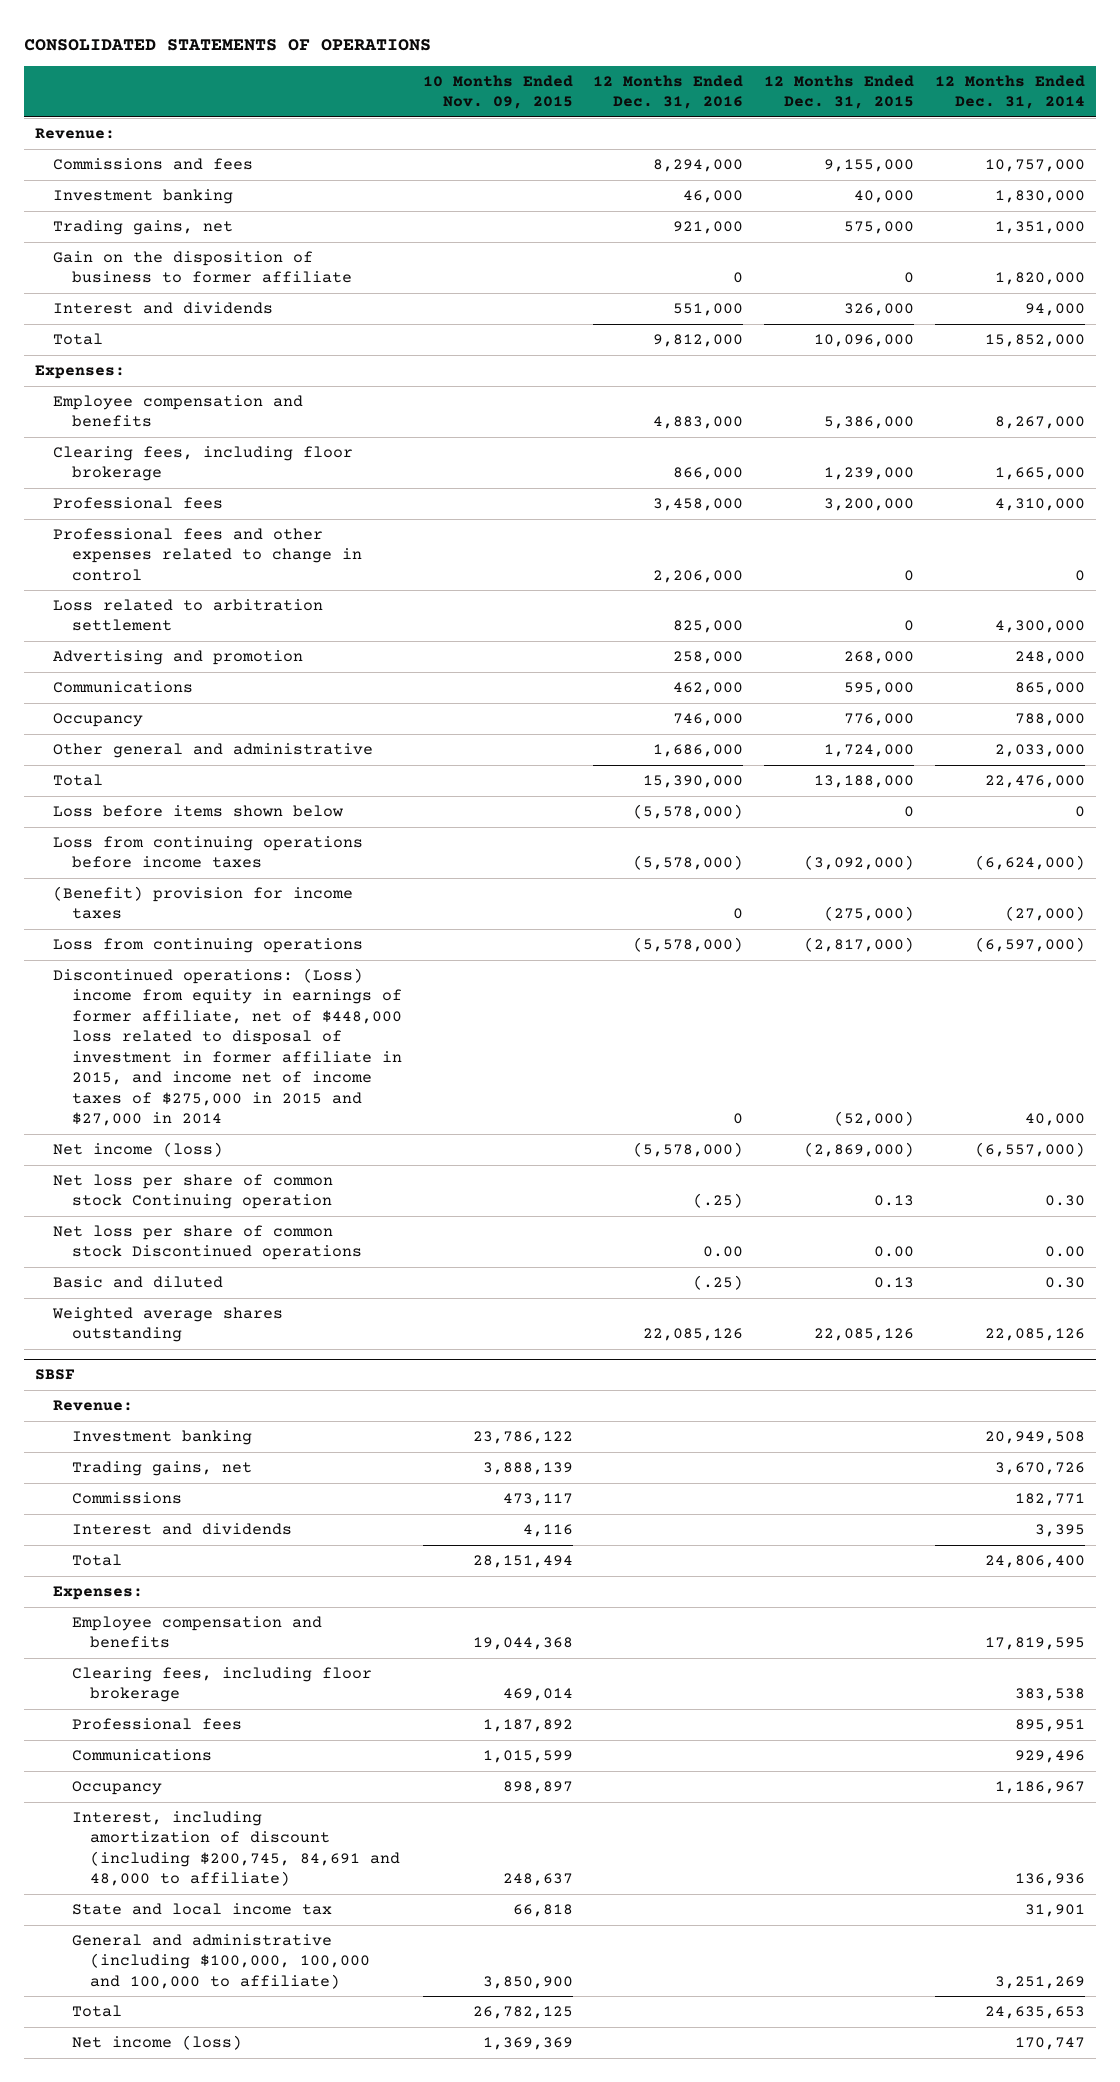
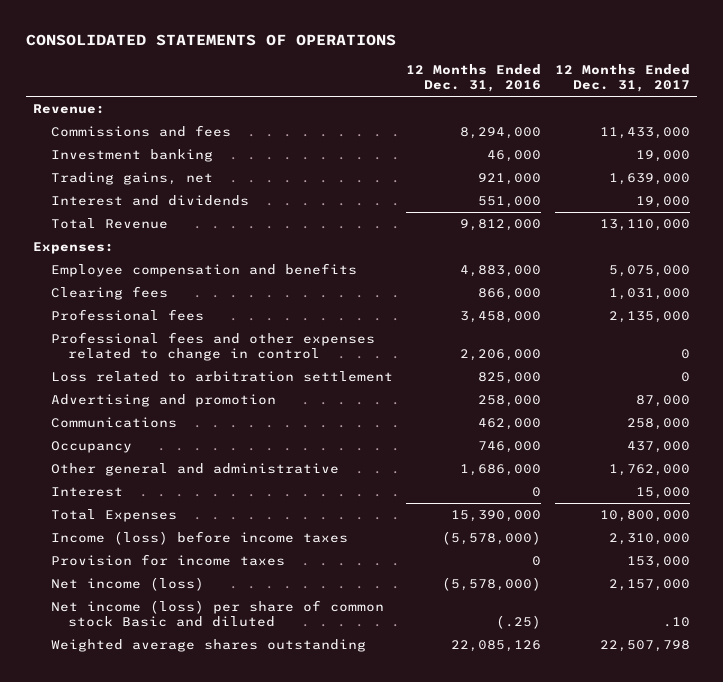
[422,74,573,110] 10 Months Ended Nov. 09, 2015 -> none
[764,74,915,110] 12 Months Ended Dec. 31, 2015 -> none
[935,74,1086,110] 12 Months Ended Dec. 31, 2014 -> none
none -> [555,64,691,92] 12 Months Ended Dec. 31, 2017
[53,251,352,284] Gain on the disposition of business to former affiliate -> none
[53,333,104,346] Total -> [50,218,168,230] Total Revenue
[53,446,354,482] Clearing fees, including floor brokerage -> [50,286,168,301] Clearing fees
[53,805,344,818] Loss before items shown below -> none
[53,938,364,954] Loss from continuing operations -> none
[53,968,402,1127] Discontinued operations: (Loss) income from equity in earnings of former affiliate, net of $448,000 loss related to disposal of investment in former affiliate in 2015, and income net of income taxes of $275,000 in 2015 and $27,000 in 2014 -> none
none -> [50,487,123,498] Interest
[53,774,104,787] Total -> [50,509,177,523] Total Expenses
[53,836,364,869] Loss from continuing operations before income taxes -> [50,531,348,546] Income (loss) before income taxes
[53,886,354,920] (Benefit) provision for income taxes -> [50,554,285,567] Provision for income taxes
[53,1174,334,1210] Net loss per share of common stock Continuing operation -> none
[53,1225,362,1261] Net loss per share of common stock Discontinued operations -> none
[53,1276,224,1289] Basic and diluted -> [50,600,384,627] Net income (loss) per share of common stock Basic and diluted
[34,1369,75,1381] SBSF -> none
[53,1400,134,1412] Revenue: -> none
[71,1430,252,1446] Investment banking -> none
[71,1461,252,1477] Trading gains, net -> none
[71,1492,182,1505] Commissions -> none
[71,1523,292,1536] Interest and dividends -> none
[71,1554,122,1567] Total -> none
[53,1586,144,1601] Expenses: -> none
[71,1616,322,1649] Employee compensation and benefits -> none
[71,1667,372,1703] Clearing fees, including floor brokerage -> none
[71,1718,242,1731] Professional fees -> none
[71,1749,212,1762] Communications -> none
[71,1781,162,1796] Occupancy -> none
[71,1811,401,1887] Interest, including amortization of discount (including $200,745, 84,691 and 48,000 to affiliate) -> none
[71,1903,332,1916] State and local income tax -> none
[71,1934,371,1989] General and administrative (including $100,000, 100,000 and 100,000 to affiliate) -> none
[71,2005,122,2018] Total -> none
[71,2035,242,2051] Net income (loss) -> none

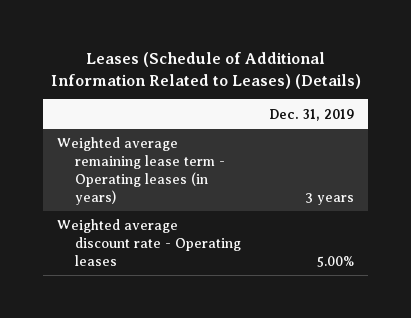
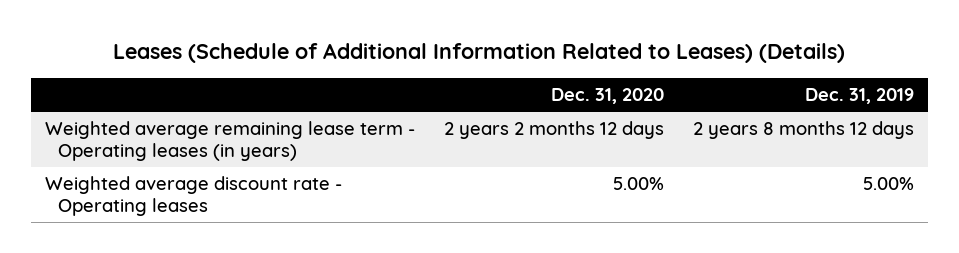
none -> [550,88,664,105] Dec. 31, 2020
[305,192,355,205] 3 years -> [692,121,914,140] 2 years 8 months 12 days

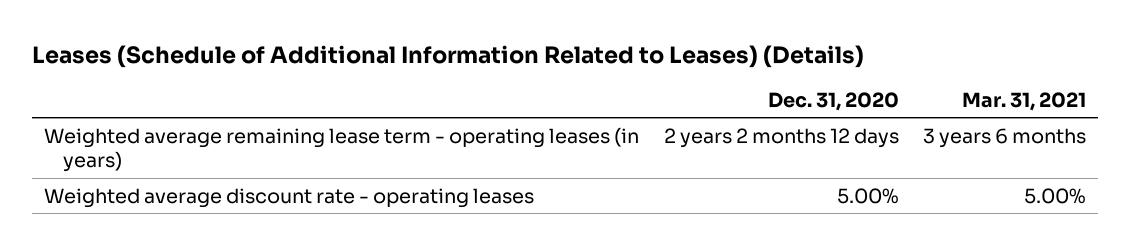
[804,88,914,105] Dec. 31, 2019 -> none
none -> [961,91,1086,111] Mar. 31, 2021
[45,121,416,161] Weighted average remaining lease term - Operating leases (in years) -> [44,126,640,173] Weighted average remaining lease term - operating leases (in years)
[45,176,343,216] Weighted average discount rate - Operating leases -> [44,187,535,208] Weighted average discount rate - operating leases

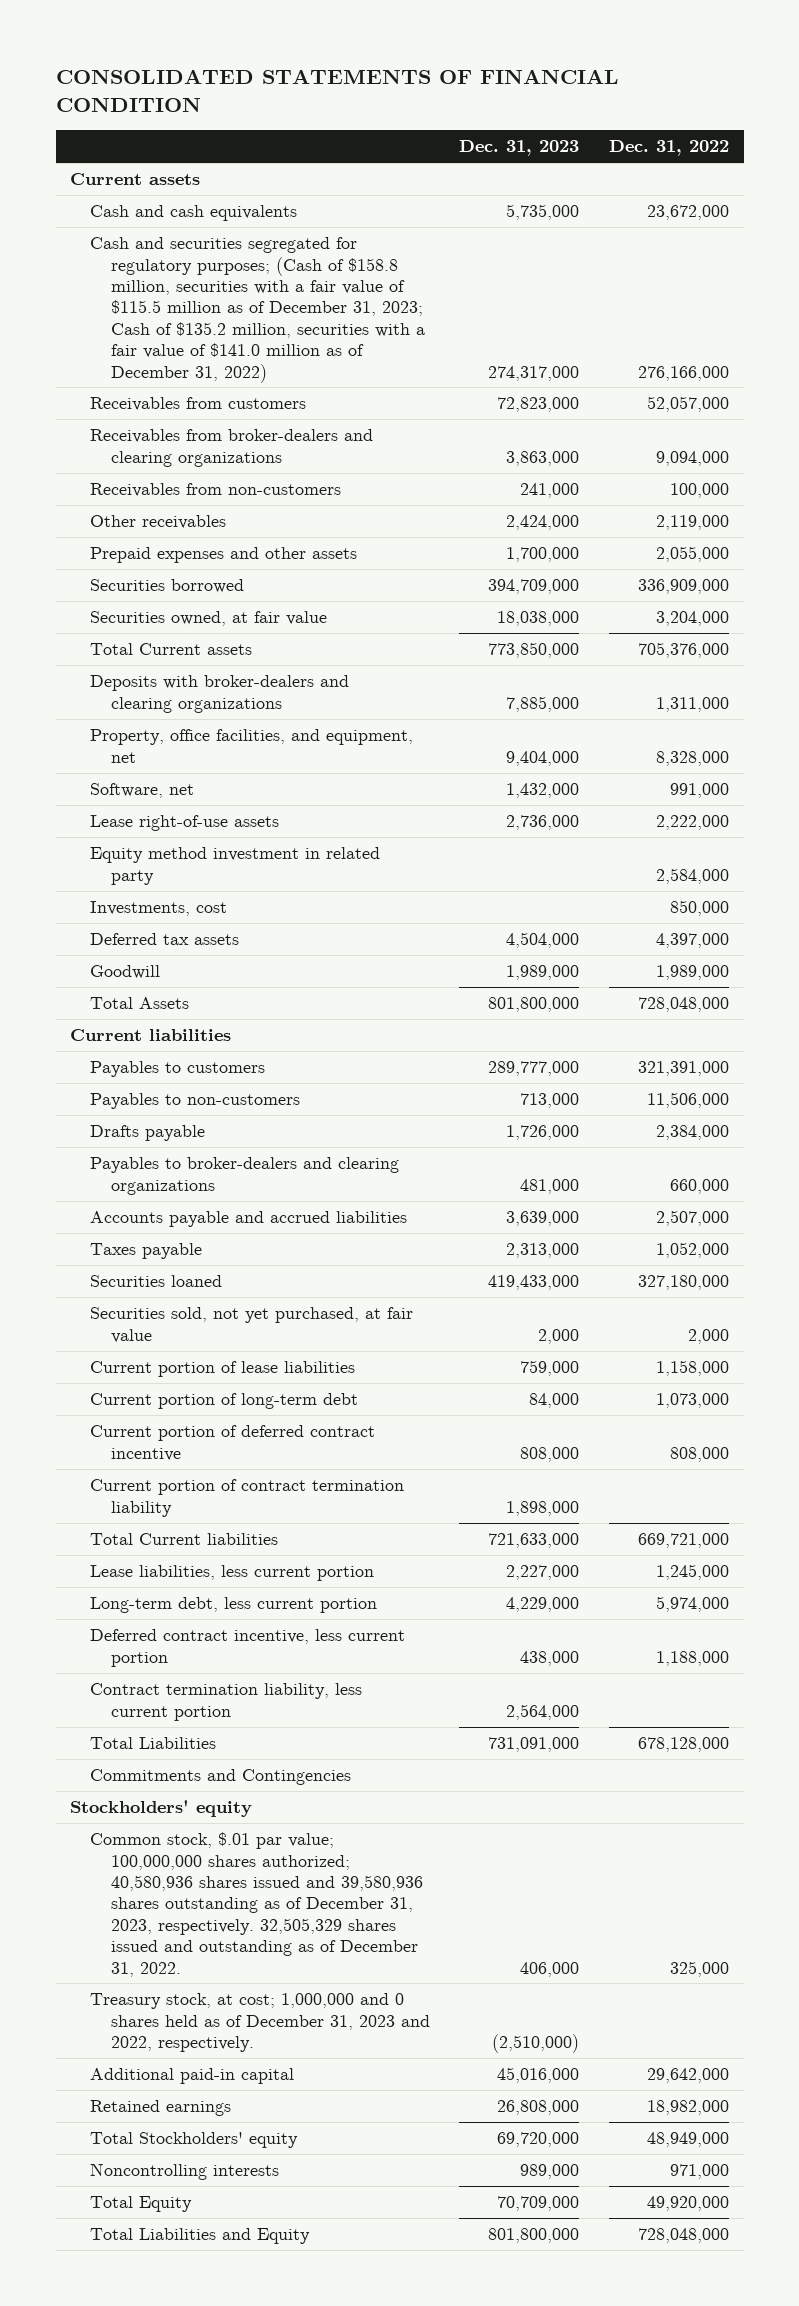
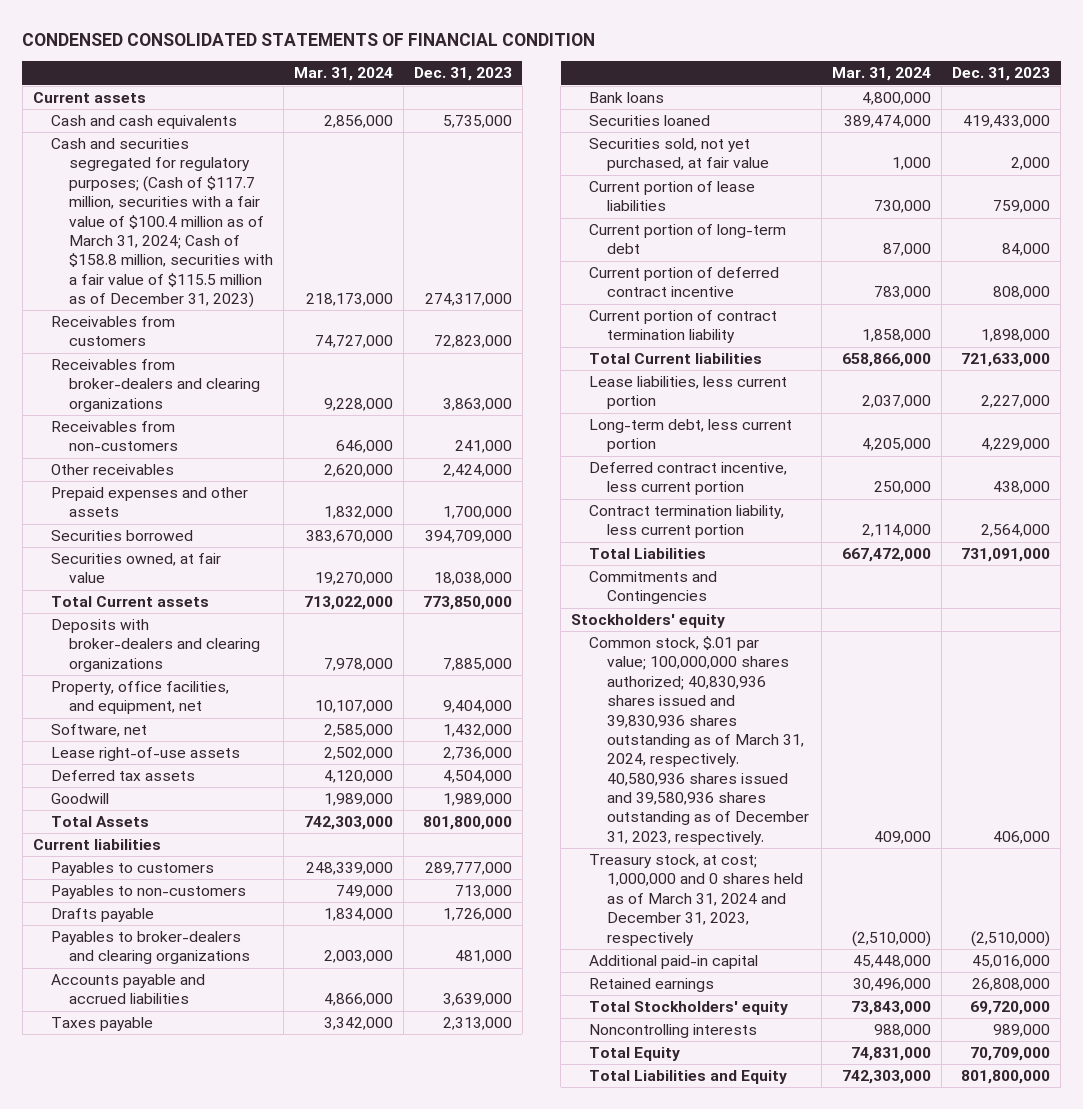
[55,68,619,112] CONSOLIDATED STATEMENTS OF FINANCIAL CONDITION -> [22,32,596,46] CONDENSED CONSOLIDATED STATEMENTS OF FINANCIAL CONDITION
[608,140,729,157] Dec. 31, 2022 -> none
none -> [293,67,393,82] Mar. 31, 2024
[90,237,425,383] Cash and securities segregated for regulatory purposes; (Cash of $158.8 million, securities with a fair value of $115.5 million as of December 31, 2023; Cash of $135.2 million, securities with a fair value of $141.0 million as of December 31, 2022) -> [50,138,273,308] Cash and securities segregated for regulatory purposes; (Cash of $117.7 million, securities with a fair value of $100.4 million as of March 31, 2024; Cash of $158.8 million, securities with a fair value of $115.5 million as of December 31, 2023)
[90,847,381,885] Equity method investment in related party -> none
[90,901,228,917] Investments, cost -> none
none -> [589,92,665,104] Bank loans
[90,1832,423,1977] Common stock, $.01 par value; 100,000,000 shares authorized; 40,580,936 shares issued and 39,580,936 shares outstanding as of December 31, 2023, respectively. 32,505,329 shares issued and outstanding as of December 31, 2022. -> [589,636,809,845] Common stock, $.01 par value; 100,000,000 shares authorized; 40,830,936 shares issued and 39,830,936 shares outstanding as of March 31, 2024, respectively. 40,580,936 shares issued and 39,580,936 shares outstanding as of December 31, 2023, respectively.
[90,1993,430,2053] Treasury stock, at cost; 1,000,000 and 0 shares held as of December 31, 2023 and 2022, respectively. -> [589,854,803,946] Treasury stock, at cost; 1,000,000 and 0 shares held as of March 31, 2024 and December 31, 2023, respectively

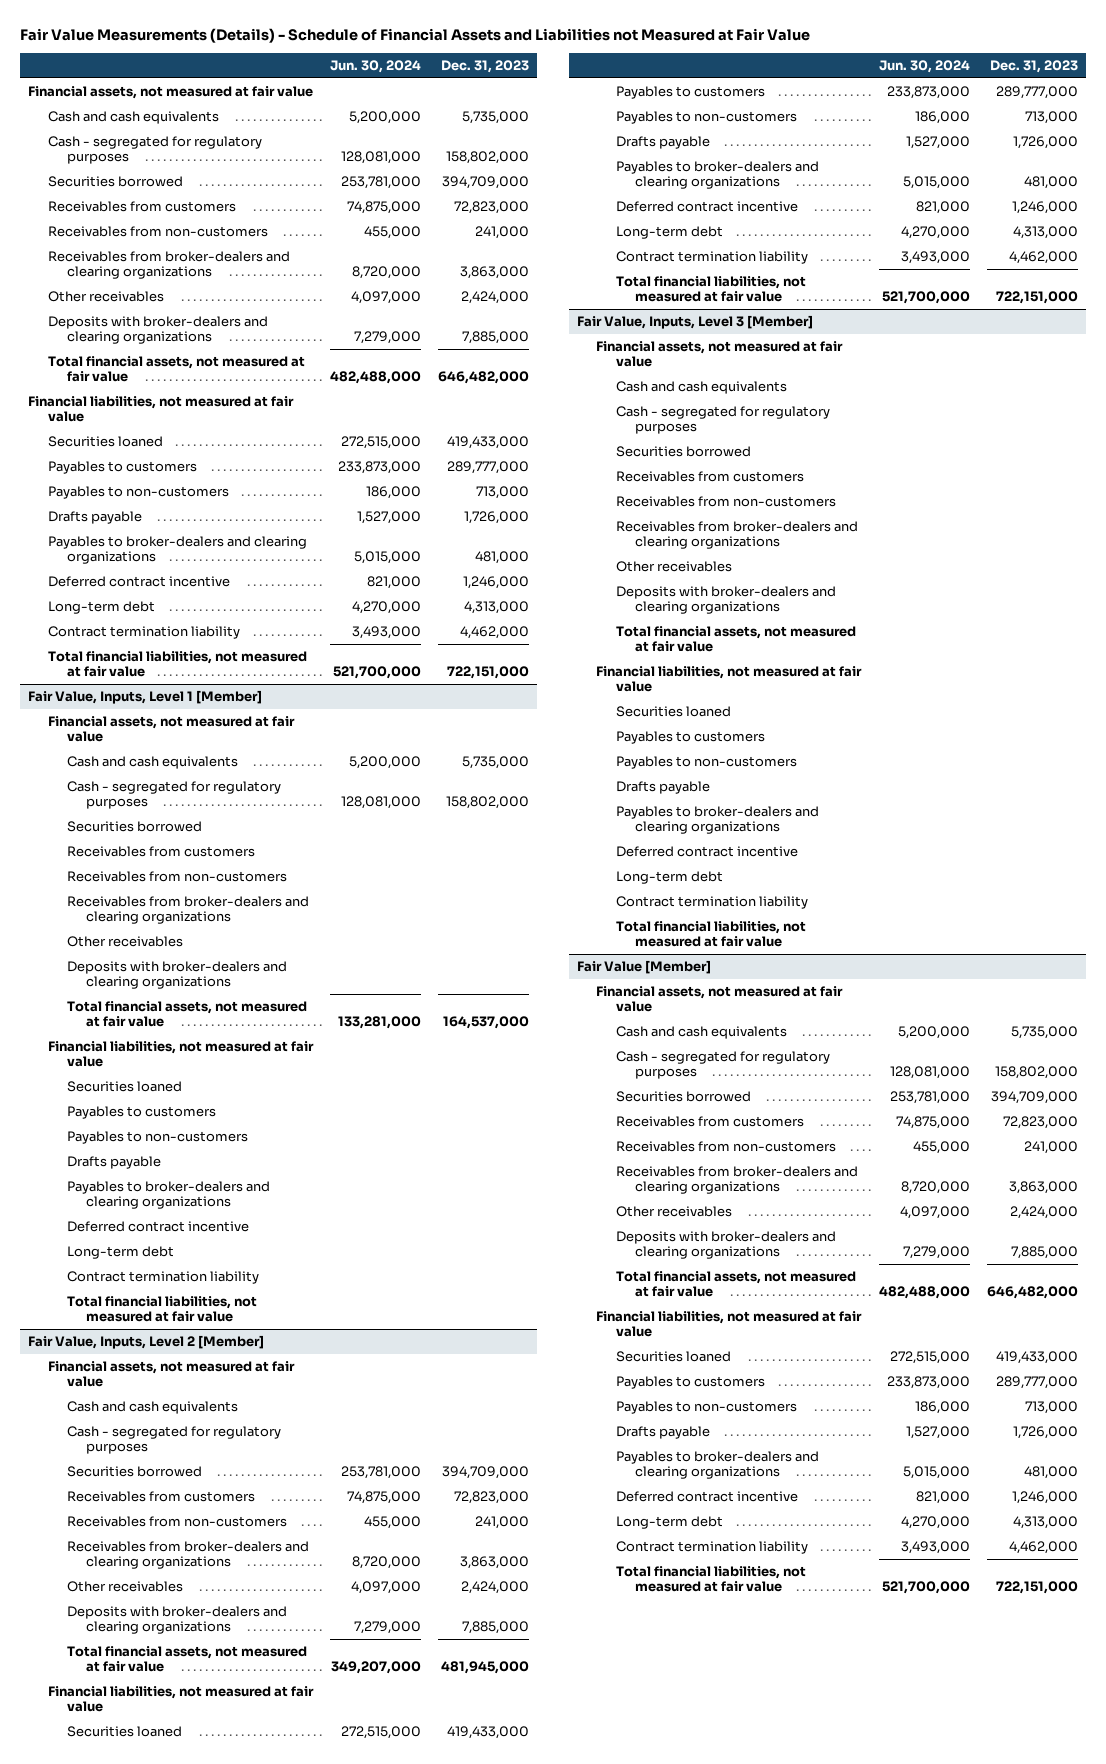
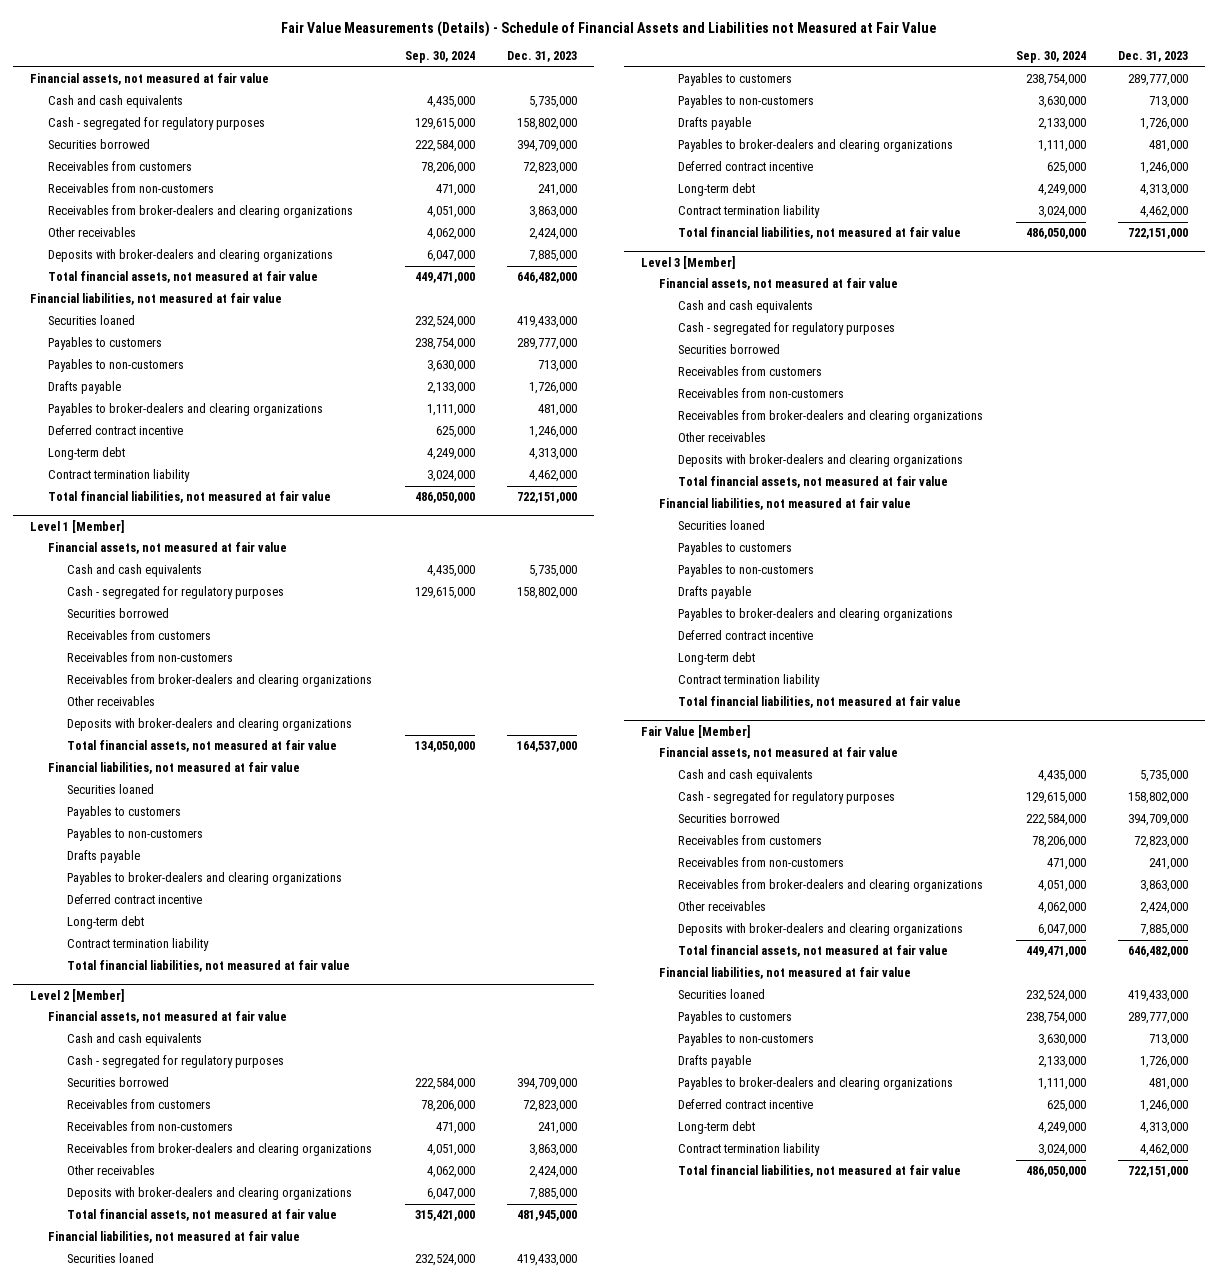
[330,59,422,73] Jun. 30, 2024 -> none
none -> [404,51,475,64] Sep. 30, 2024
[28,690,263,705] Fair Value, Inputs, Level 1 [Member] -> [29,519,124,533] Level 1 [Member]
[28,1335,265,1350] Fair Value, Inputs, Level 2 [Member] -> [29,988,124,1002] Level 2 [Member]
[577,315,814,330] Fair Value, Inputs, Level 3 [Member] -> [640,255,735,269] Level 3 [Member]

